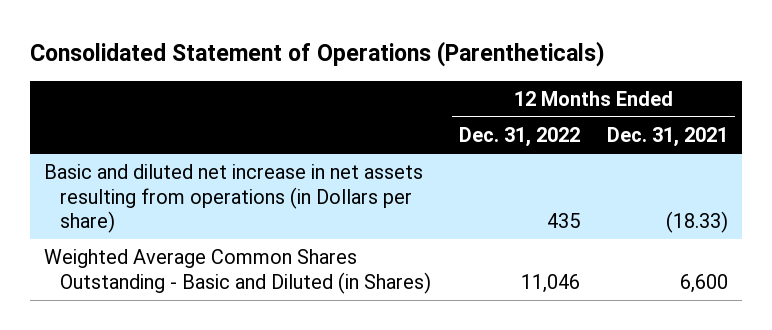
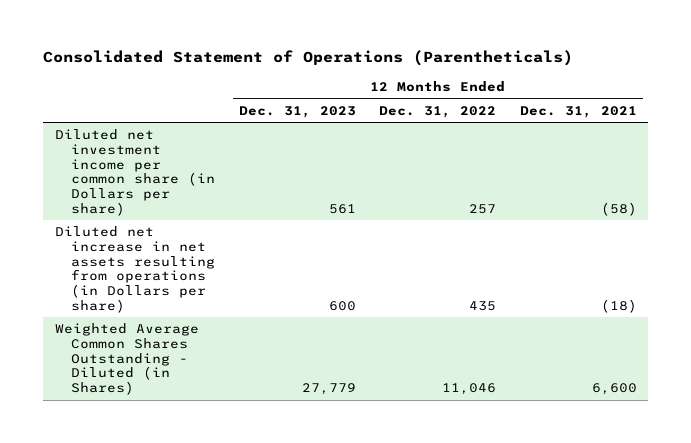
none -> [238,105,356,118] Dec. 31, 2023
none -> [54,129,216,216] Diluted net investment income per common share (in Dollars per share)
[43,164,423,234] Basic and diluted net increase in net assets resulting from operations (in Dollars per share) -> [54,226,216,313] Diluted net increase in net assets resulting from operations (in Dollars per share)
[666,211,729,234] (18.33) -> [600,298,637,313] (18)
[43,249,432,294] Weighted Average Common Shares Outstanding - Basic and Diluted (in Shares) -> [54,323,199,396] Weighted Average Common Shares Outstanding - Diluted (in Shares)

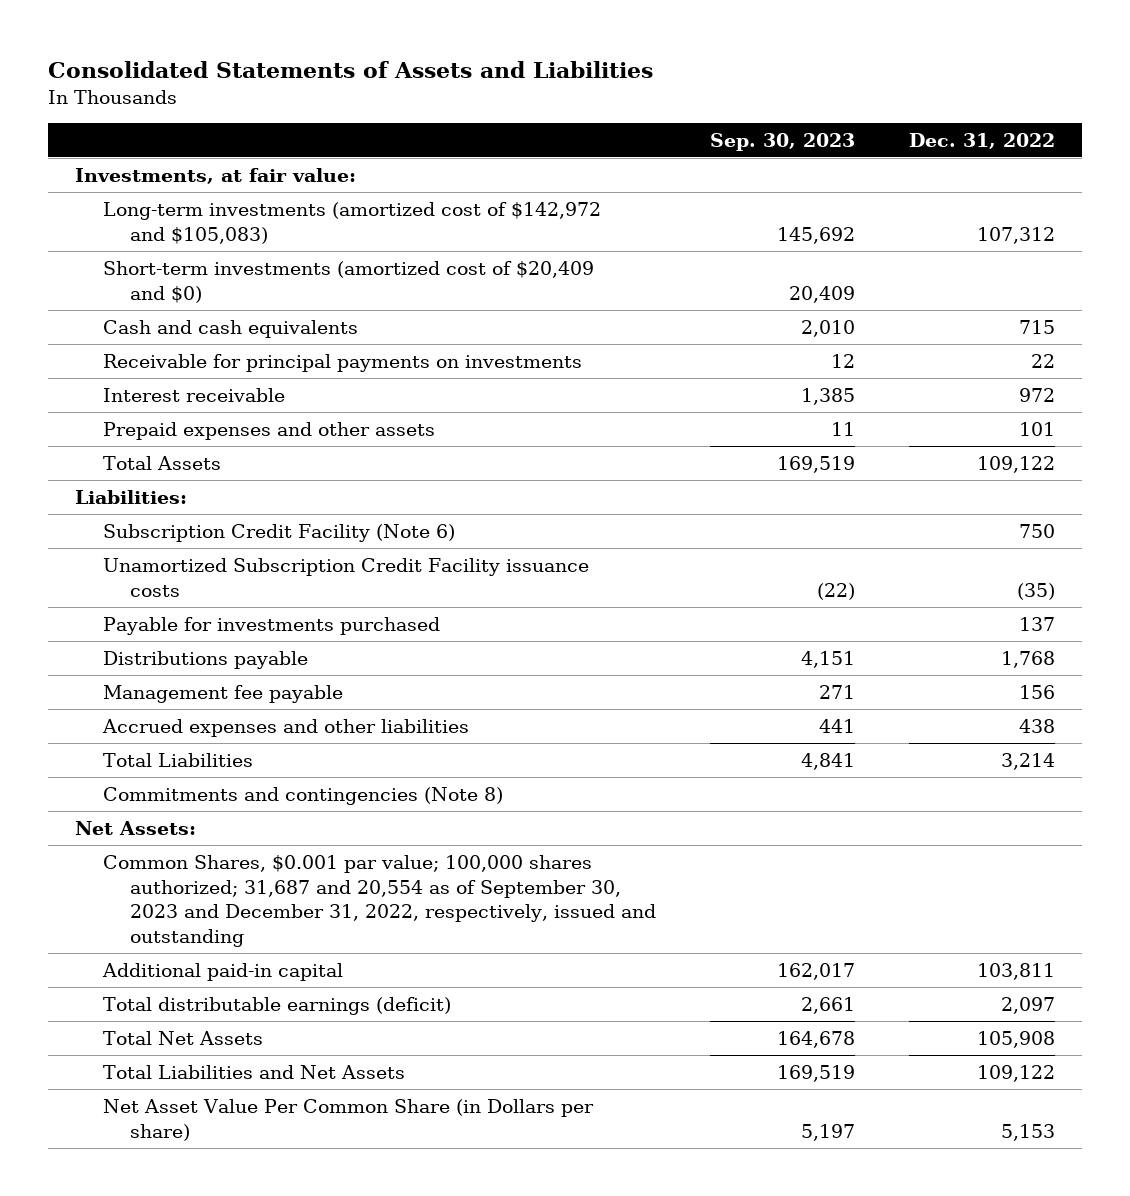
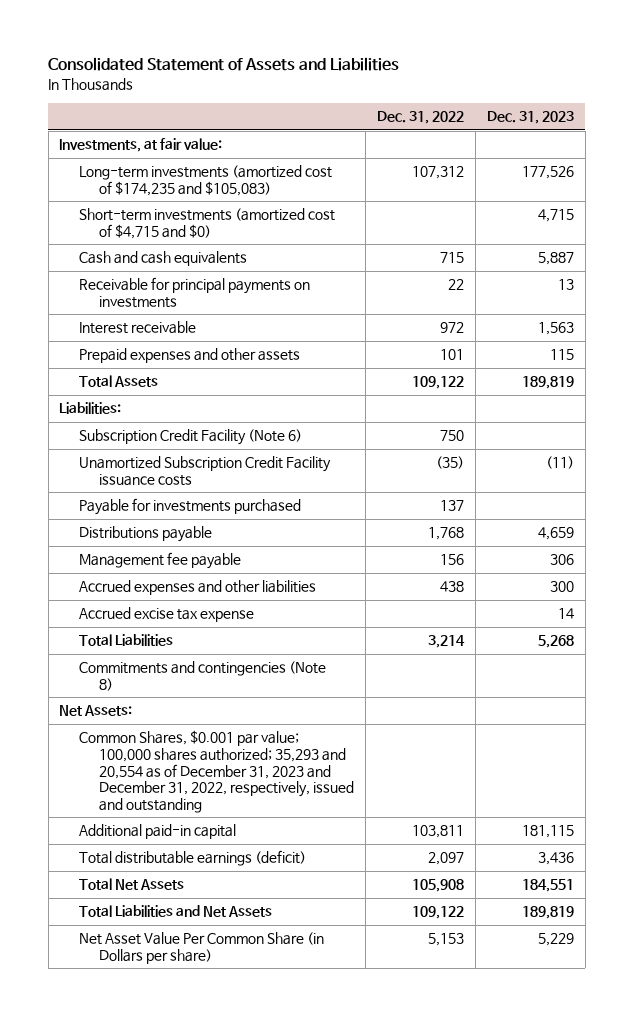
[48,60,654,78] Consolidated Statements of Assets and Liabilities -> [48,56,400,71] Consolidated Statement of Assets and Liabilities
[709,132,855,151] Sep. 30, 2023 -> none
none -> [486,111,574,125] Dec. 31, 2023
[102,202,601,244] Long-term investments (amortized cost of $142,972 and $105,083) -> [79,165,333,197] Long-term investments (amortized cost of $174,235 and $105,083)
[102,261,594,303] Short-term investments (amortized cost of $20,409 and $0) -> [79,208,336,240] Short-term investments (amortized cost of $4,715 and $0)
none -> [79,607,255,623] Accrued excise tax expense
[102,855,656,948] Common Shares, $0.001 par value; 100,000 shares authorized; 31,687 and 20,554 as of September 30, 2023 and December 31, 2022, respectively, issued and outstanding -> [79,730,355,813] Common Shares, $0.001 par value; 100,000 shares authorized; 35,293 and 20,554 as of December 31, 2023 and December 31, 2022, respectively, issued and outstanding

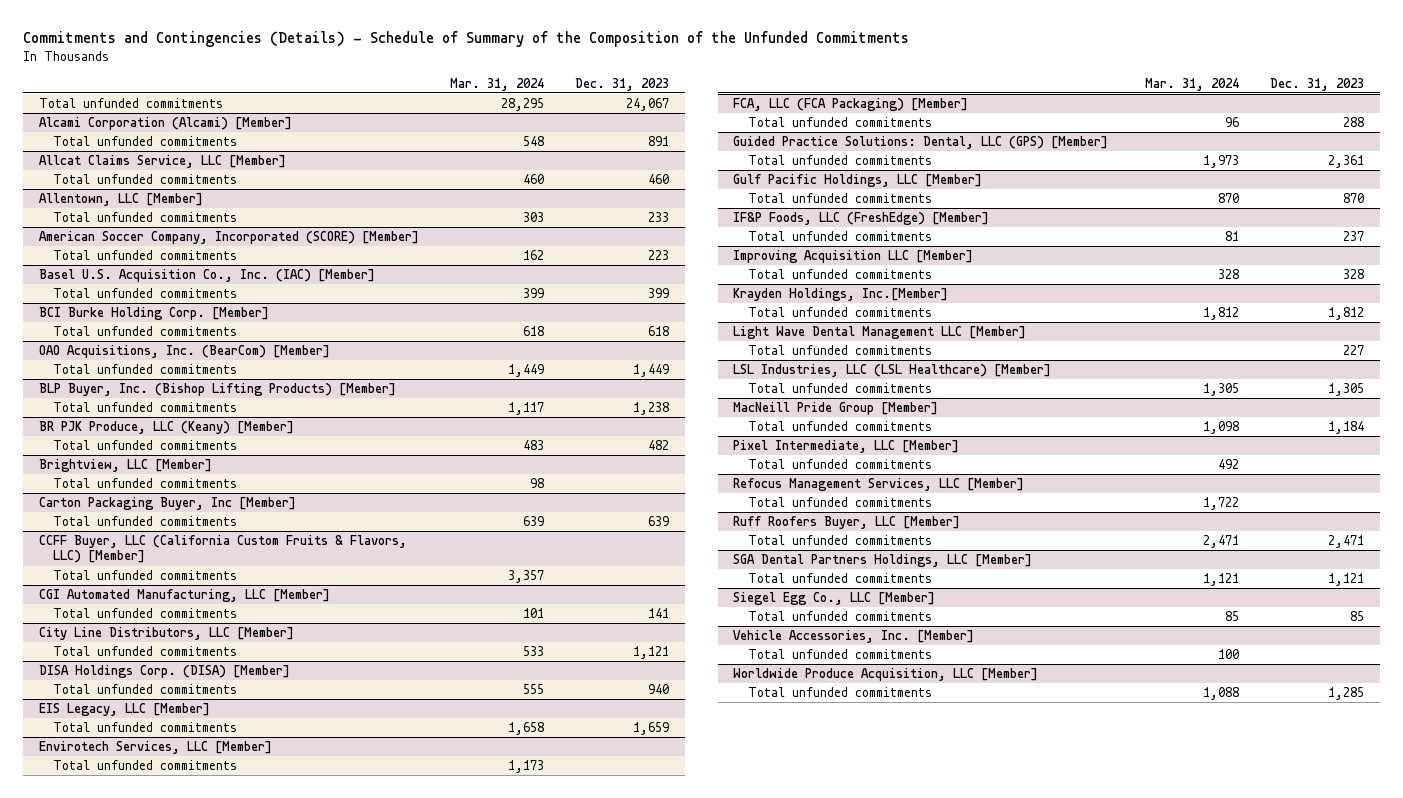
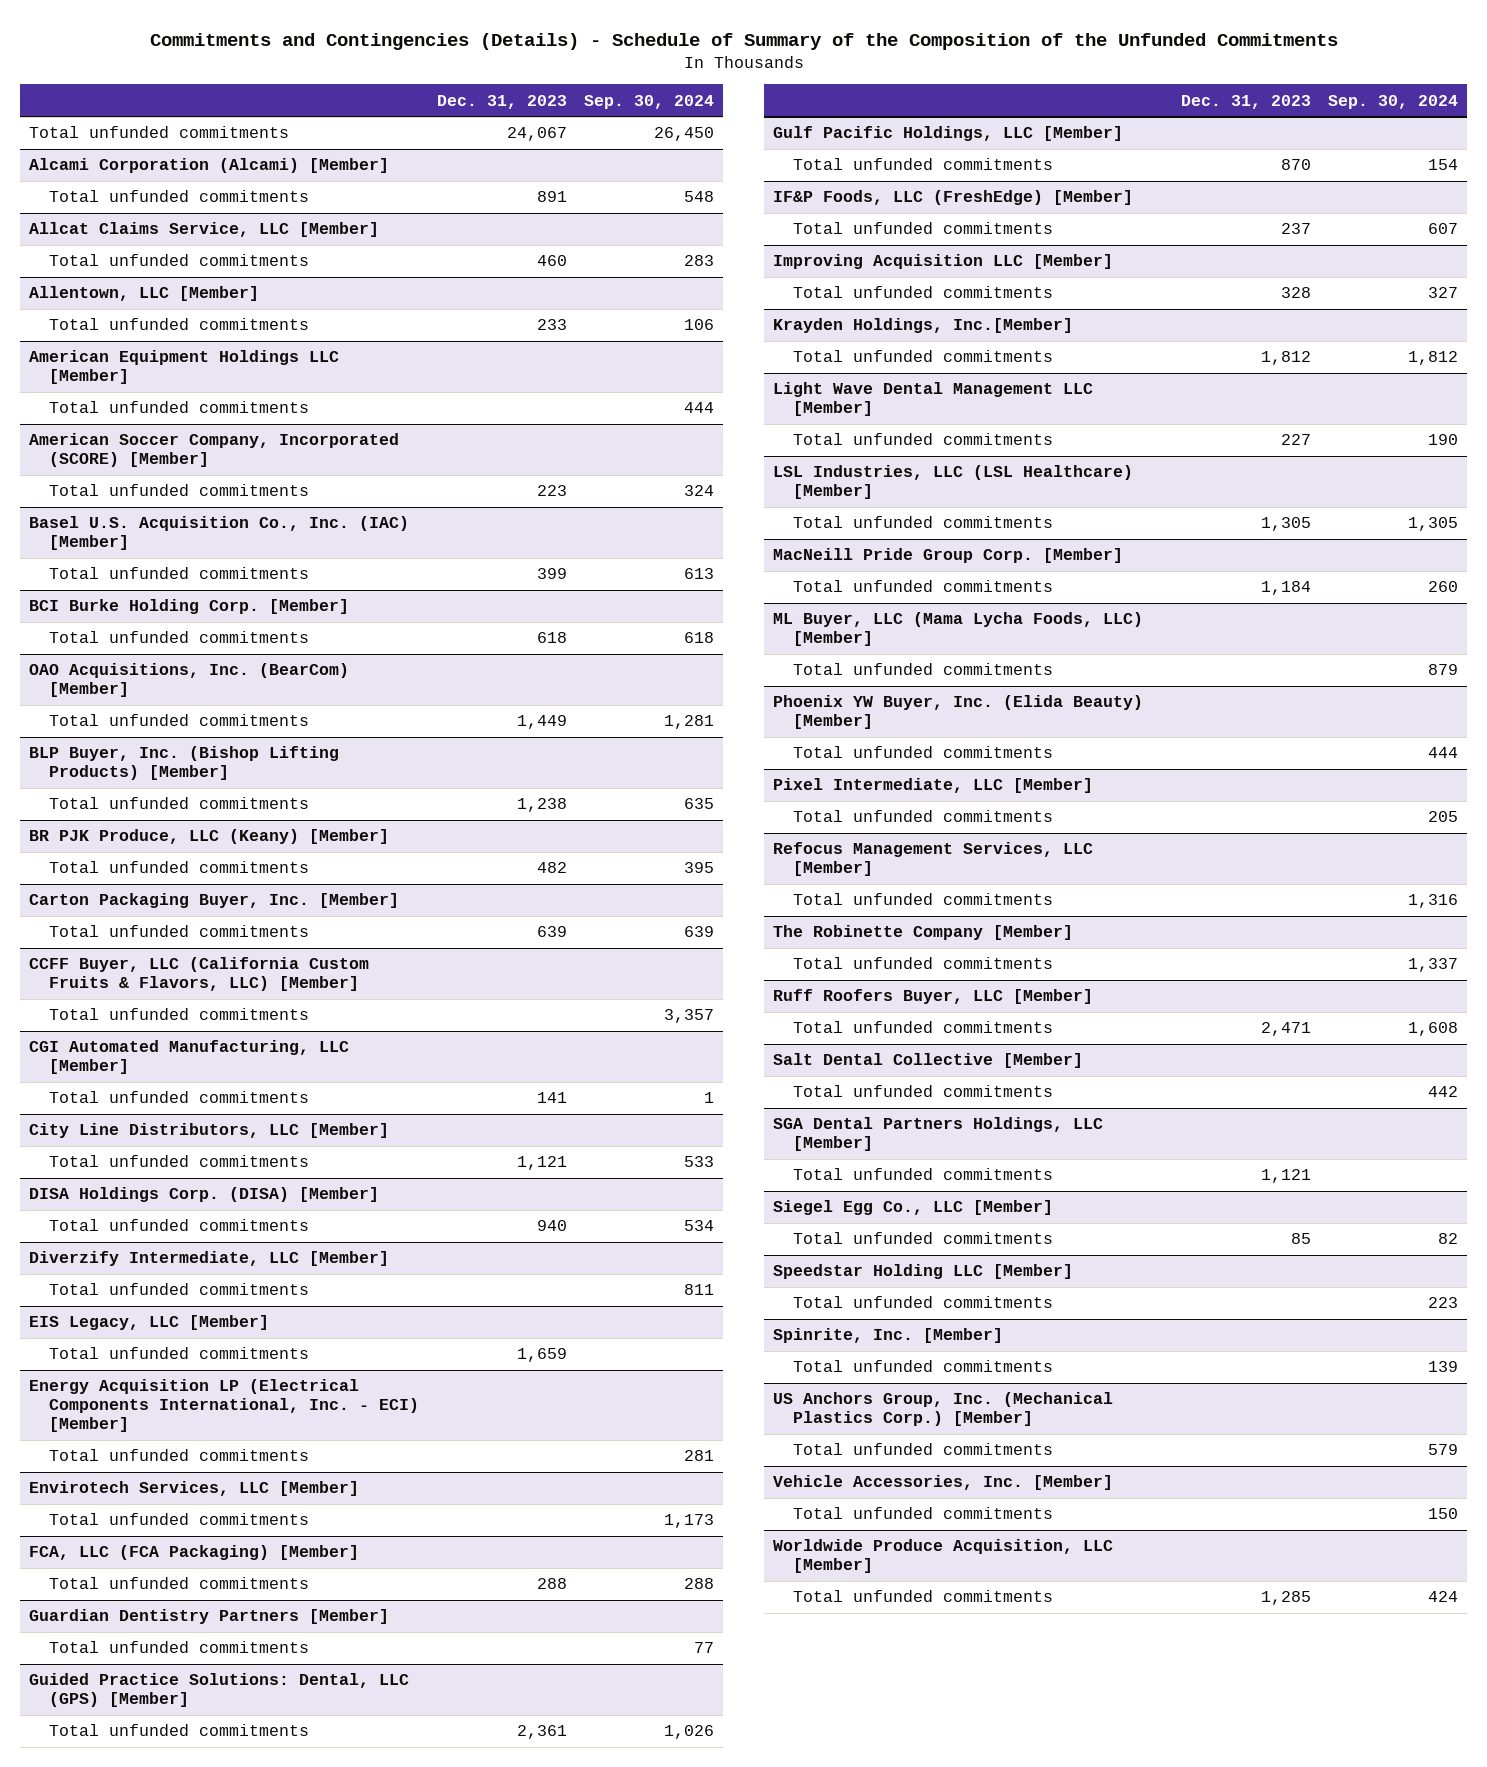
[450,77,545,91] Mar. 31, 2024 -> none
none -> [584,94,715,109] Sep. 30, 2024
none -> [29,350,340,385] American Equipment Holdings LLC [Member]
none -> [49,401,310,414] Total unfunded commitments
[38,459,212,473] Brightview, LLC [Member] -> none
[53,478,238,489] Total unfunded commitments -> none
[38,497,296,511] Carton Packaging Buyer, Inc [Member] -> [29,893,400,909] Carton Packaging Buyer, Inc. [Member]
none -> [29,1251,390,1267] Diverzify Intermediate, LLC [Member]
none -> [49,1283,310,1296] Total unfunded commitments
none -> [29,1379,420,1433] Energy Acquisition LP (Electrical Components International, Inc. - ECI) [Member]
none -> [49,1449,310,1462] Total unfunded commitments
none -> [29,1609,390,1625] Guardian Dentistry Partners [Member]
none -> [49,1641,310,1654] Total unfunded commitments
[733,402,939,416] MacNeill Pride Group [Member] -> [772,548,1123,564] MacNeill Pride Group Corp. [Member]
none -> [772,612,1143,647] ML Buyer, LLC (Mama Lycha Foods, LLC) [Member]
none -> [792,663,1053,676] Total unfunded commitments
none -> [772,695,1143,730] Phoenix YW Buyer, Inc. (Elida Beauty) [Member]
none -> [792,746,1053,759] Total unfunded commitments
none -> [772,925,1073,941] The Robinette Company [Member]
none -> [792,957,1053,970] Total unfunded commitments
none -> [772,1053,1083,1069] Salt Dental Collective [Member]
none -> [792,1085,1053,1098] Total unfunded commitments
none -> [772,1264,1073,1280] Speedstar Holding LLC [Member]
none -> [792,1296,1053,1309] Total unfunded commitments
none -> [772,1328,1003,1344] Spinrite, Inc. [Member]
none -> [792,1360,1053,1373] Total unfunded commitments
none -> [772,1392,1113,1427] US Anchors Group, Inc. (Mechanical Plastics Corp.) [Member]
none -> [792,1443,1053,1456] Total unfunded commitments

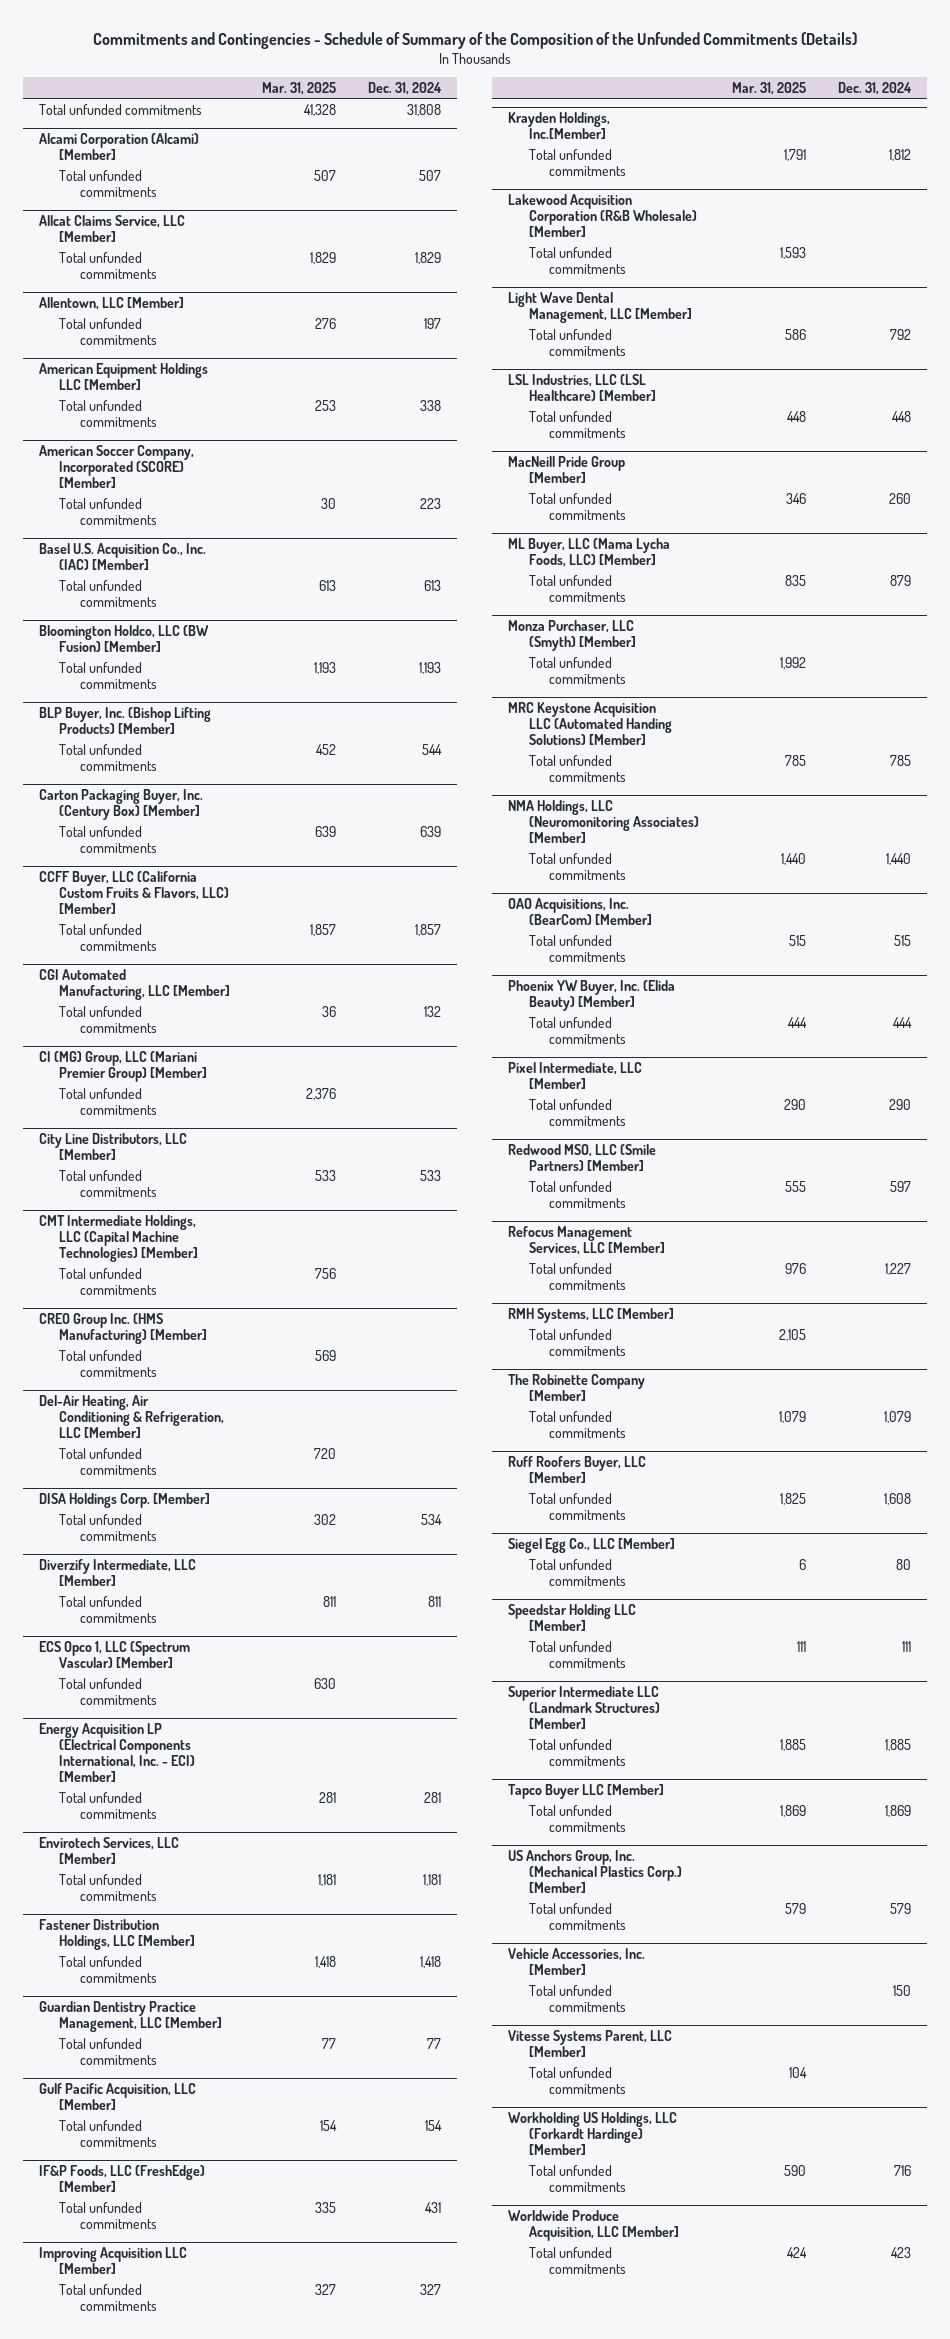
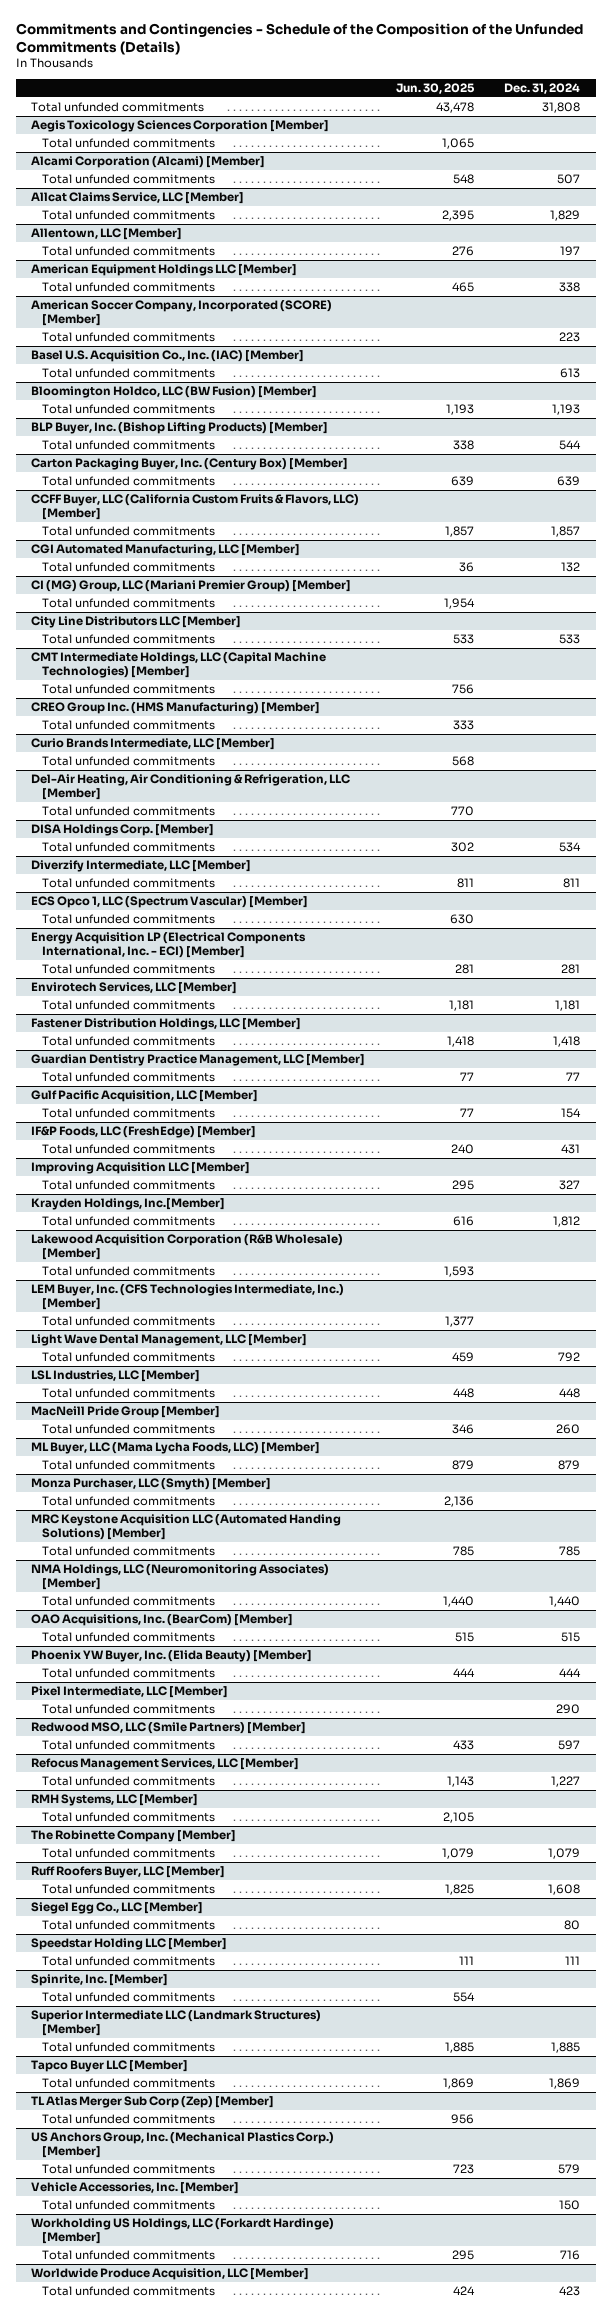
[92,31,857,49] Commitments and Contingencies - Schedule of Summary of the Composition of the Unfunded Commitments (Details) -> [15,22,583,55] Commitments and Contingencies - Schedule of the Composition of the Unfunded Commitments (Details)
[262,82,337,96] Mar. 31, 2025 -> none
none -> [395,83,475,95] Jun. 30, 2025
none -> [30,120,329,133] Aegis Toxicology Sciences Corporation [Member]
none -> [41,138,215,149] Total unfunded commitments
[39,1132,188,1160] City Line Distributors, LLC [Member] -> [30,616,241,629] City Line Distributors LLC [Member]
none -> [30,738,275,751] Curio Brands Intermediate, LLC [Member]
none -> [41,756,215,767] Total unfunded commitments
none -> [30,1284,344,1311] LEM Buyer, Inc. (CFS Technologies Intermediate, Inc.) [Member]
none -> [41,1316,215,1327] Total unfunded commitments
[508,373,656,401] LSL Industries, LLC (LSL Healthcare) [Member] -> [30,1370,200,1383] LSL Industries, LLC [Member]
none -> [30,1974,168,1987] Spinrite, Inc. [Member]
none -> [41,1992,215,2003] Total unfunded commitments
none -> [30,2096,274,2109] TL Atlas Merger Sub Corp (Zep) [Member]
none -> [41,2114,215,2125] Total unfunded commitments
[508,2029,673,2057] Vitesse Systems Parent, LLC [Member] -> none
[528,2066,627,2094] Total unfunded commitments -> none

